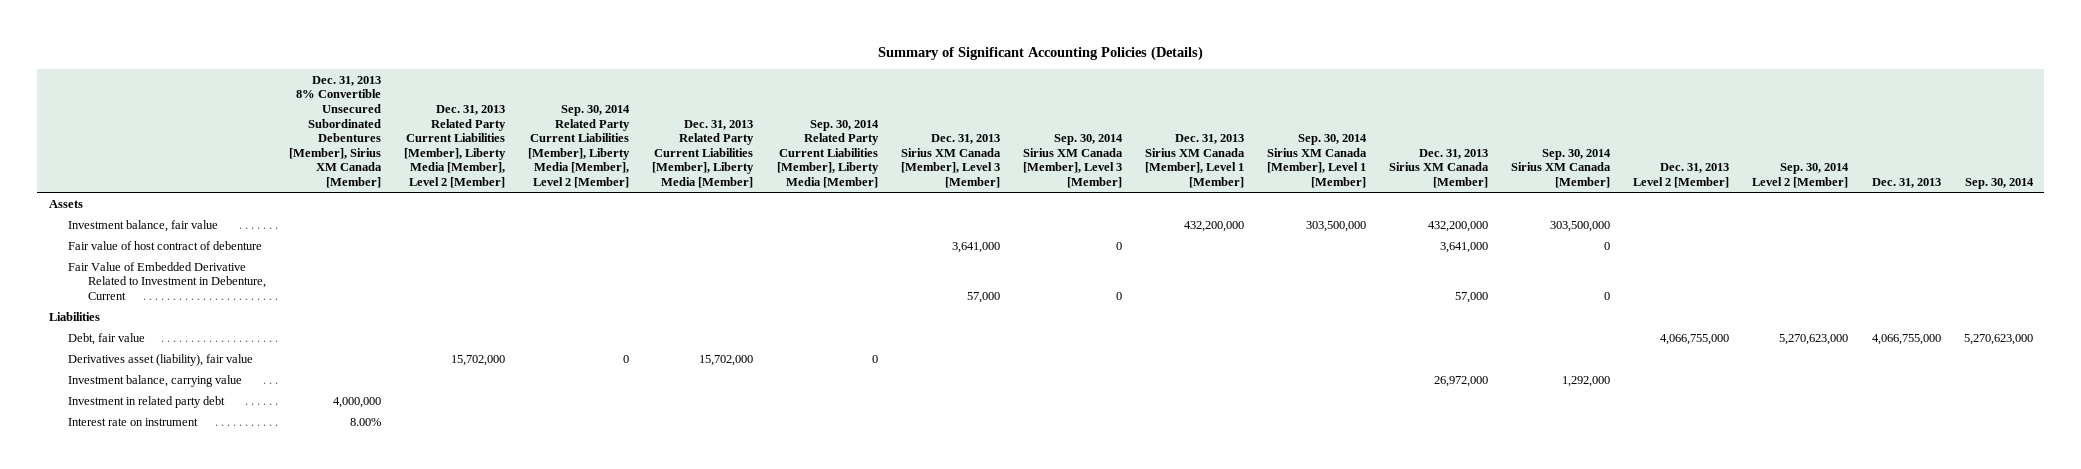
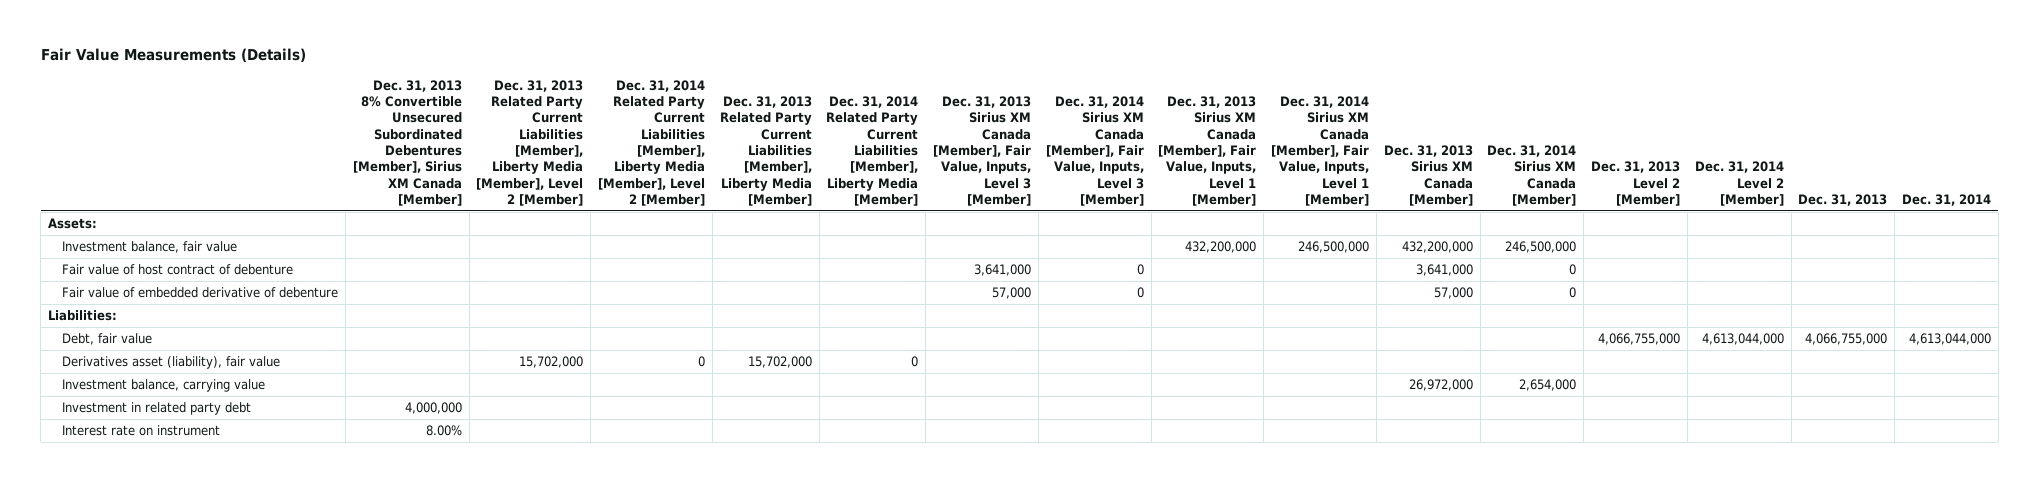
[877,45,1203,61] Summary of Significant Accounting Policies (Details) -> [40,48,306,63] Fair Value Measurements (Details)
[528,104,631,188] Sep. 30, 2014 Related Party Current Liabilities [Member], Liberty Media [Member], Level 2 [Member] -> none
[776,119,879,188] Sep. 30, 2014 Related Party Current Liabilities [Member], Liberty Media [Member] -> none
[900,134,1001,188] Dec. 31, 2013 Sirius XM Canada [Member], Level 3 [Member] -> none
[1022,134,1123,188] Sep. 30, 2014 Sirius XM Canada [Member], Level 3 [Member] -> none
[1144,134,1245,188] Dec. 31, 2013 Sirius XM Canada [Member], Level 1 [Member] -> none
[1266,134,1367,188] Sep. 30, 2014 Sirius XM Canada [Member], Level 1 [Member] -> none
[1511,148,1612,188] Sep. 30, 2014 Sirius XM Canada [Member] -> none
[1752,163,1850,188] Sep. 30, 2014 Level 2 [Member] -> none
[1964,177,2034,189] Sep. 30, 2014 -> none
none -> [598,79,706,206] Dec. 31, 2014 Related Party Current Liabilities [Member], Liberty Media [Member], Level 2 [Member]
none -> [826,95,919,206] Dec. 31, 2014 Related Party Current Liabilities [Member], Liberty Media [Member]
none -> [933,95,1032,206] Dec. 31, 2013 Sirius XM Canada [Member], Fair Value, Inputs, Level 3 [Member]
none -> [1045,95,1144,206] Dec. 31, 2014 Sirius XM Canada [Member], Fair Value, Inputs, Level 3 [Member]
none -> [1158,95,1257,206] Dec. 31, 2013 Sirius XM Canada [Member], Fair Value, Inputs, Level 1 [Member]
none -> [1271,95,1370,206] Dec. 31, 2014 Sirius XM Canada [Member], Fair Value, Inputs, Level 1 [Member]
none -> [1487,144,1577,206] Dec. 31, 2014 Sirius XM Canada [Member]
none -> [1694,161,1784,206] Dec. 31, 2014 Level 2 [Member]
none -> [1902,193,1992,206] Dec. 31, 2014
[48,199,83,208] Assets -> [48,218,98,230] Assets:
[68,261,266,300] Fair Value of Embedded Derivative Related to Investment in Debenture, Current -> [62,287,339,299] Fair value of embedded derivative of debenture
[48,311,100,321] Liabilities -> [48,310,118,322] Liabilities:

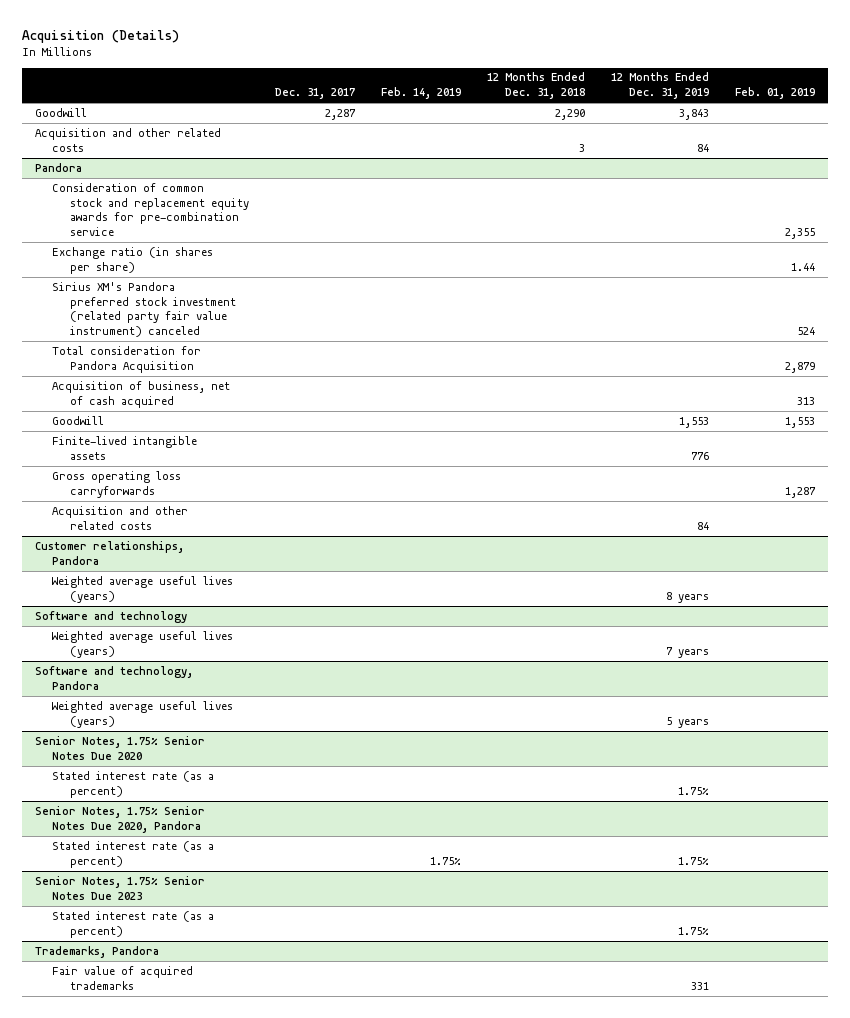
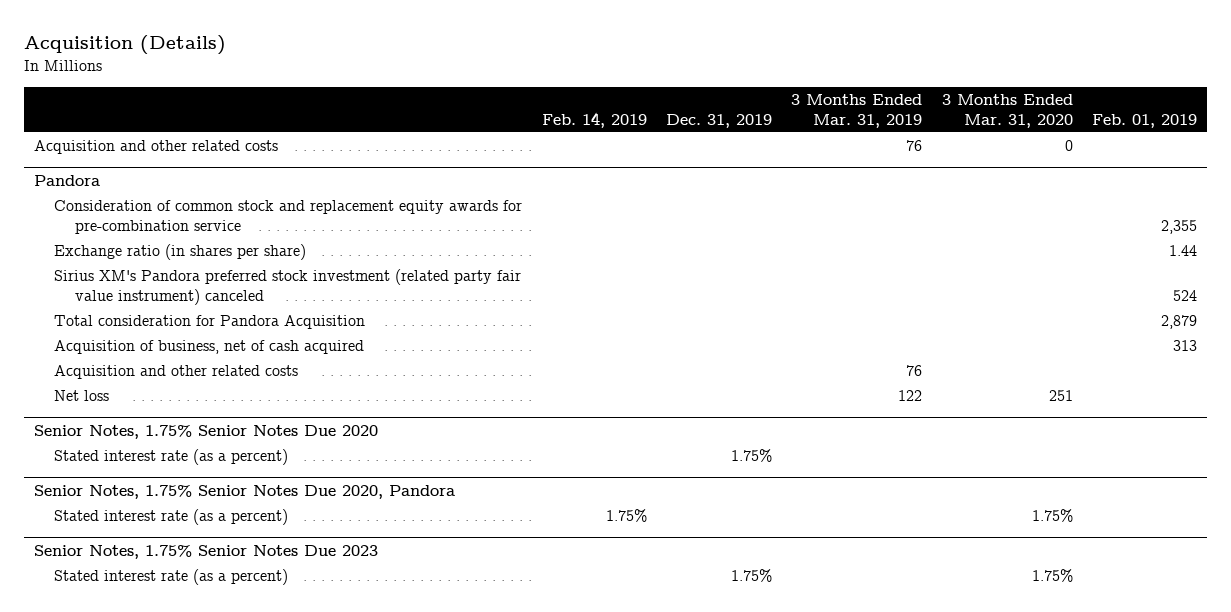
[274,88,355,100] Dec. 31, 2017 -> none
[486,72,585,100] 12 Months Ended Dec. 31, 2018 -> none
[610,72,709,100] 12 Months Ended Dec. 31, 2019 -> none
none -> [665,113,772,128] Dec. 31, 2019
none -> [791,93,923,128] 3 Months Ended Mar. 31, 2019
none -> [941,93,1073,128] 3 Months Ended Mar. 31, 2020
[35,107,88,117] Goodwill -> none
[52,415,105,425] Goodwill -> none
[52,435,198,460] Finite-lived intangible assets -> none
[52,470,182,498] Gross operating loss carryforwards -> none
[35,540,185,565] Customer relationships, Pandora -> none
[52,575,234,603] Weighted average useful lives (years) -> none
[35,610,188,623] Software and technology -> none
[52,630,234,658] Weighted average useful lives (years) -> none
[35,665,194,690] Software and technology, Pandora -> none
[52,700,234,728] Weighted average useful lives (years) -> none
none -> [54,390,110,402] Net loss
[35,945,160,958] Trademarks, Pandora -> none
[52,965,194,990] Fair value of acquired trademarks -> none

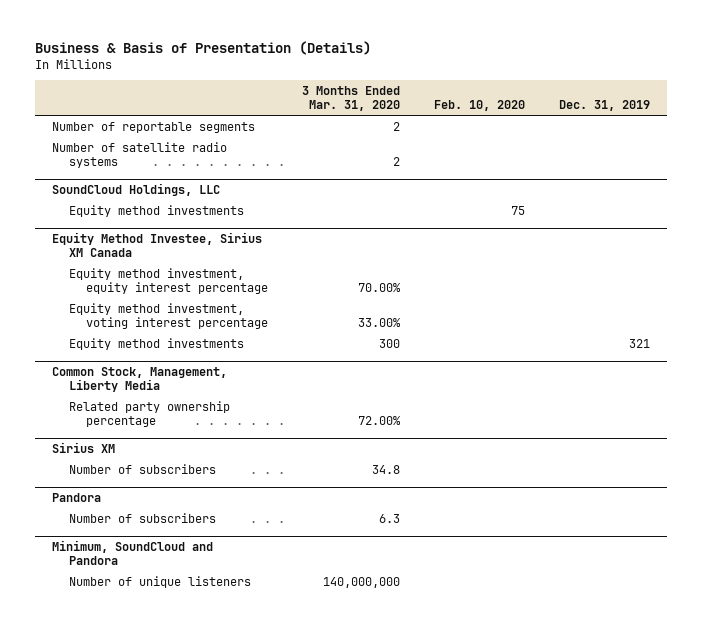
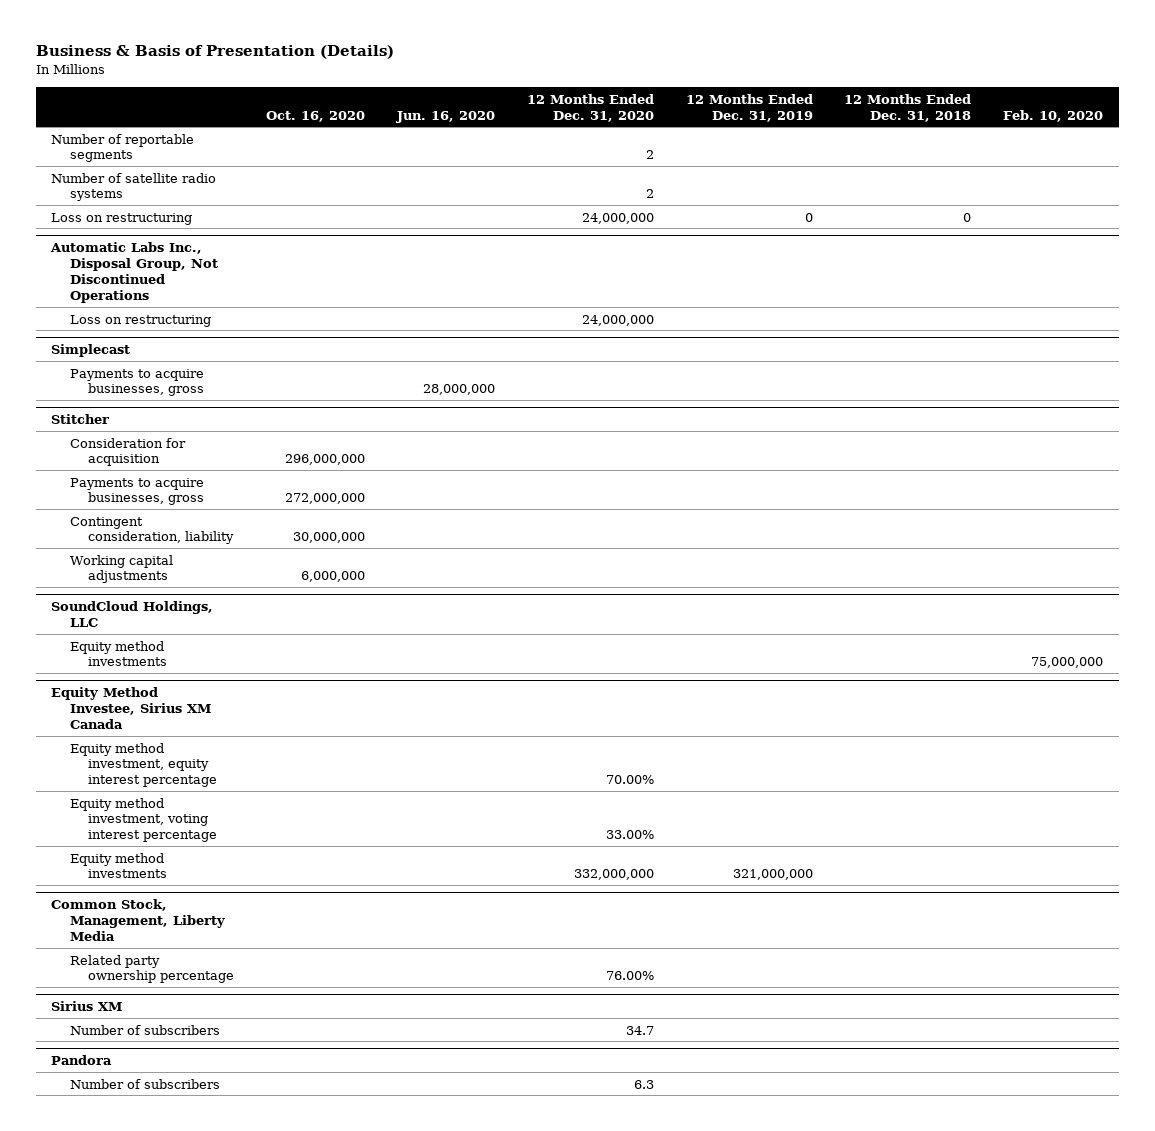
[302,86,401,112] 3 Months Ended Mar. 31, 2020 -> none
[558,100,650,112] Dec. 31, 2019 -> none
none -> [266,110,366,122] Oct. 16, 2020
none -> [395,110,495,123] Jun. 16, 2020
none -> [526,93,654,122] 12 Months Ended Dec. 31, 2020
none -> [685,93,813,122] 12 Months Ended Dec. 31, 2019
none -> [844,93,972,122] 12 Months Ended Dec. 31, 2018
none -> [51,212,193,225] Loss on restructuring
none -> [50,242,218,303] Automatic Labs Inc., Disposal Group, Not Discontinued Operations
none -> [69,314,211,327] Loss on restructuring
none -> [51,344,131,358] Simplecast
none -> [69,368,205,397] Payments to acquire businesses, gross
none -> [51,414,110,425] Stitcher
none -> [69,437,186,467] Consideration for acquisition
none -> [69,477,205,506] Payments to acquire businesses, gross
none -> [69,516,235,545] Contingent consideration, liability
none -> [69,554,173,584] Working capital adjustments
[511,205,526,215] 75 -> [1031,657,1104,669] 75,000,000
[51,539,213,565] Minimum, SoundCloud and Pandora -> none
[69,575,252,588] Number of unique listeners -> none

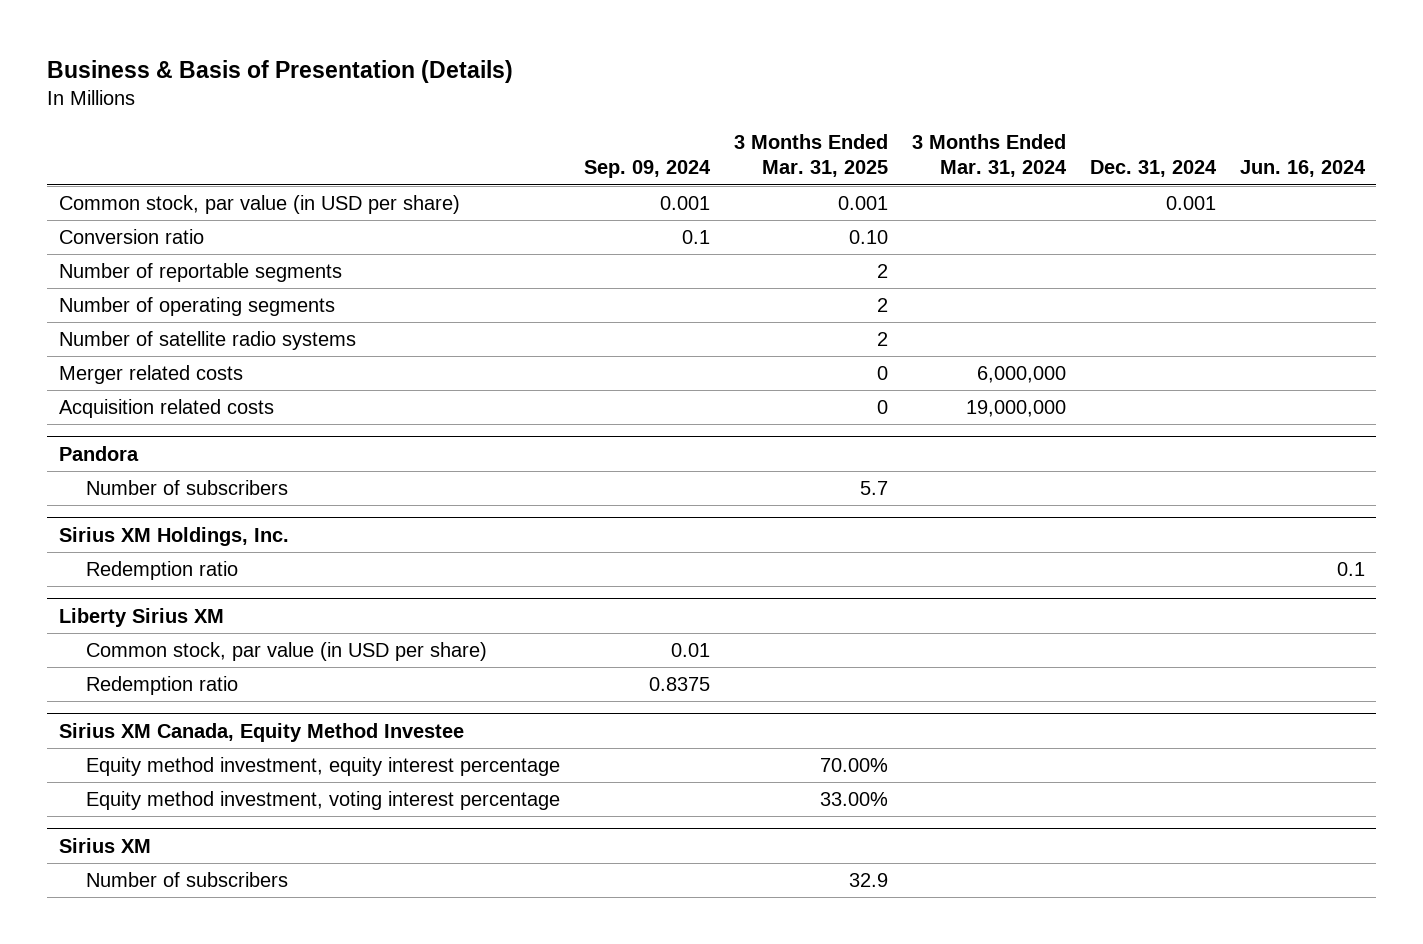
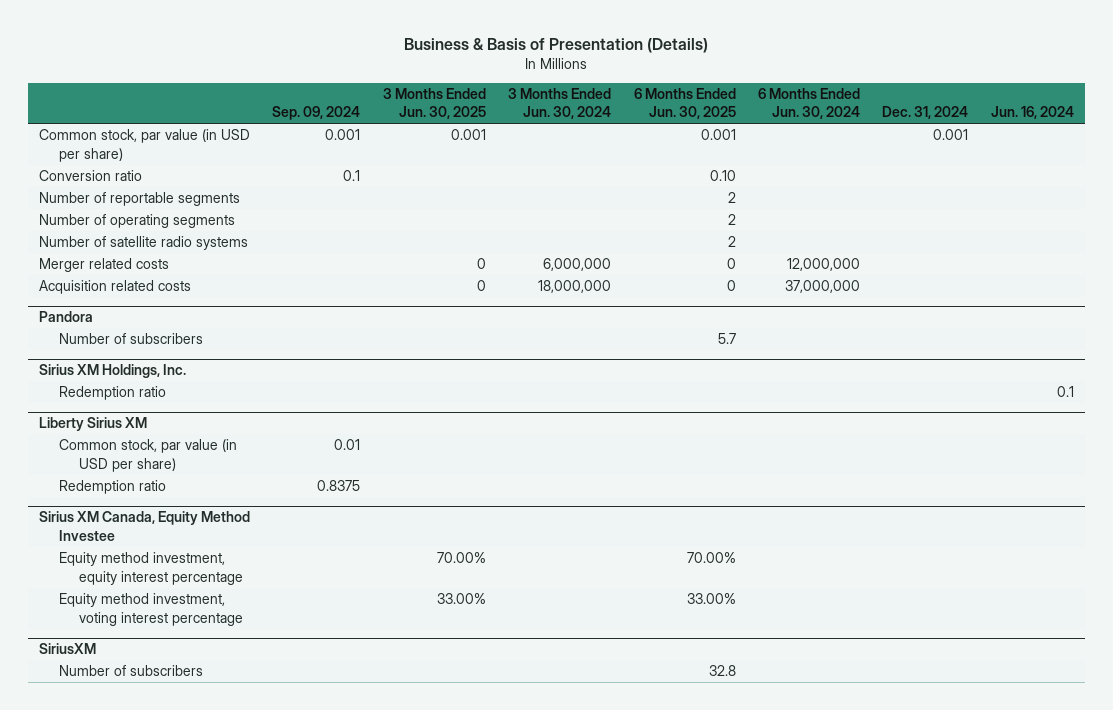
[733,134,888,178] 3 Months Ended Mar. 31, 2025 -> none
[911,134,1067,178] 3 Months Ended Mar. 31, 2024 -> none
none -> [382,88,486,120] 3 Months Ended Jun. 30, 2025
none -> [508,88,612,120] 3 Months Ended Jun. 30, 2024
none -> [633,88,736,120] 6 Months Ended Jun. 30, 2025
none -> [758,88,861,120] 6 Months Ended Jun. 30, 2024
[58,837,151,853] Sirius XM -> [38,643,96,655] SiriusXM

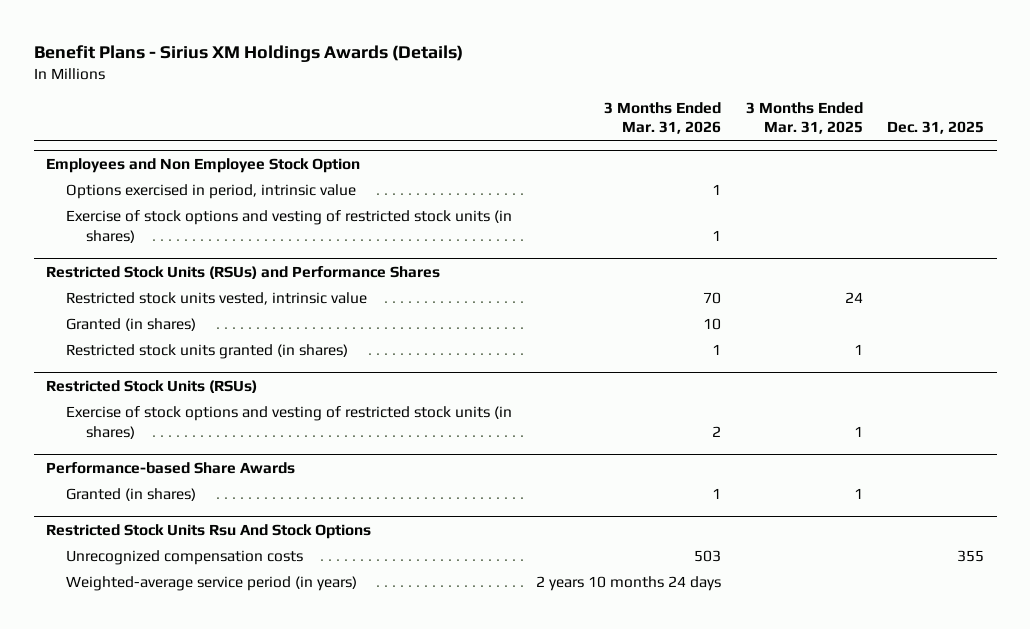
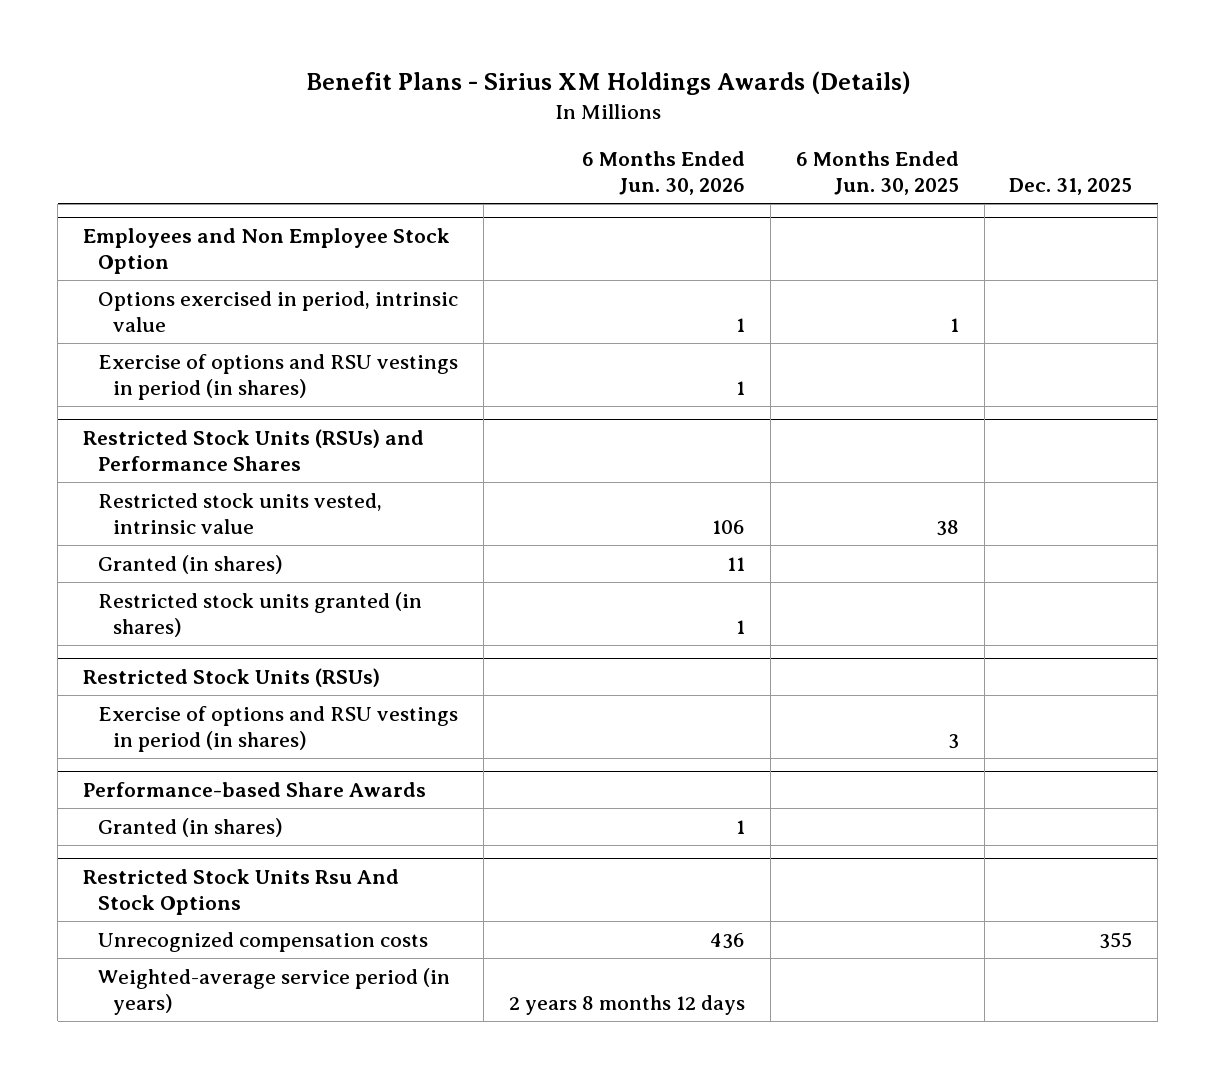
[604,101,722,135] 3 Months Ended Mar. 31, 2026 -> none
[745,101,863,135] 3 Months Ended Mar. 31, 2025 -> none
none -> [581,150,745,196] 6 Months Ended Jun. 30, 2026
none -> [795,150,959,196] 6 Months Ended Jun. 30, 2025
[65,210,512,243] Exercise of stock options and vesting of restricted stock units (in shares) -> [98,353,459,400] Exercise of options and RSU vestings in period (in shares)
[65,406,512,439] Exercise of stock options and vesting of restricted stock units (in shares) -> [98,705,459,752] Exercise of options and RSU vestings in period (in shares)

